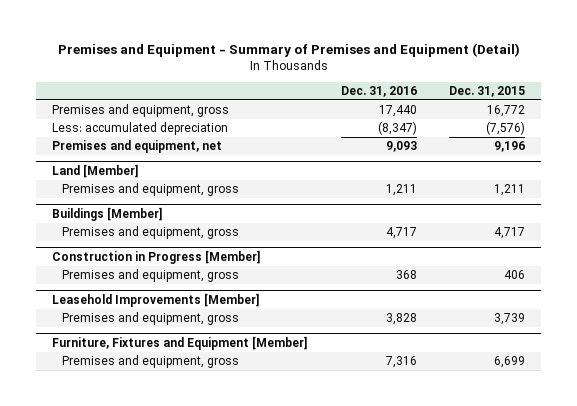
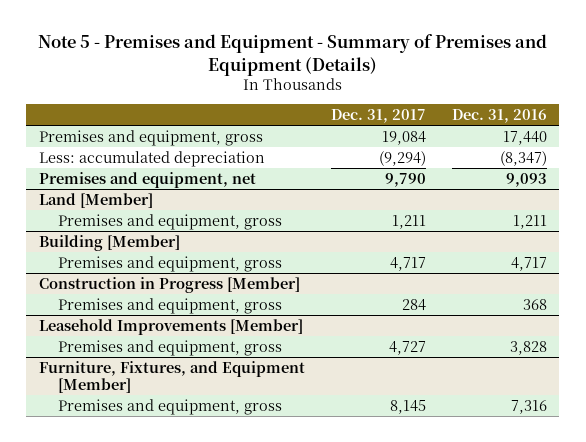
[57,43,520,58] Premises and Equipment - Summary of Premises and Equipment (Detail) -> [37,34,547,76] Note 5 - Premises and Equipment - Summary of Premises and Equipment (Details)
[448,86,525,98] Dec. 31, 2015 -> none
none -> [330,109,426,124] Dec. 31, 2017
[52,206,164,221] Buildings [Member] -> [39,234,181,251] Building [Member]
[52,335,309,350] Furniture, Fixtures and Equipment [Member] -> [39,360,306,393] Furniture, Fixtures, and Equipment [Member]

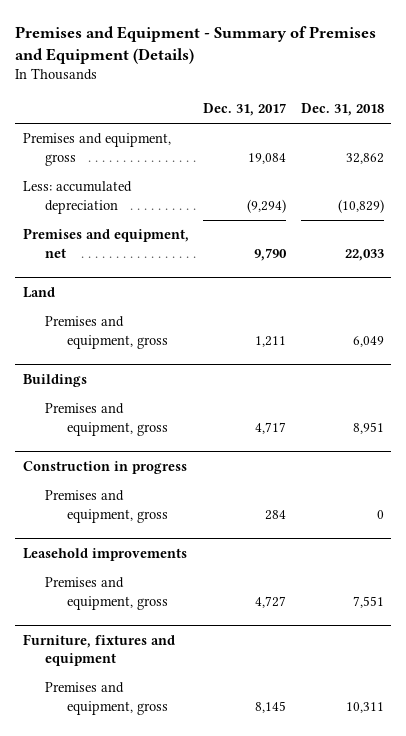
[37,34,547,76] Note 5 - Premises and Equipment - Summary of Premises and Equipment (Details) -> [15,25,377,65] Premises and Equipment - Summary of Premises and Equipment (Details)
[451,109,547,124] Dec. 31, 2016 -> none
none -> [300,103,384,117] Dec. 31, 2018
[39,192,154,208] Land [Member] -> [22,286,55,298] Land
[39,234,181,251] Building [Member] -> [22,373,87,387] Buildings
[39,276,301,293] Construction in Progress [Member] -> [22,460,187,474] Construction in progress
[39,318,304,335] Leasehold Improvements [Member] -> [22,547,187,561] Leasehold improvements
[39,360,306,393] Furniture, Fixtures, and Equipment [Member] -> [22,633,175,667] Furniture, fixtures and equipment

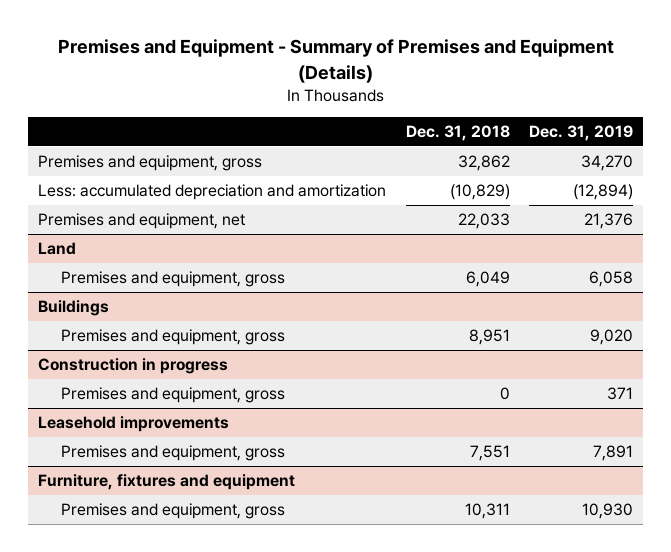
[203,103,287,117] Dec. 31, 2017 -> none
none -> [529,125,634,142] Dec. 31, 2019
[22,181,132,214] Less: accumulated depreciation -> [38,184,387,201] Less: accumulated depreciation and amortization

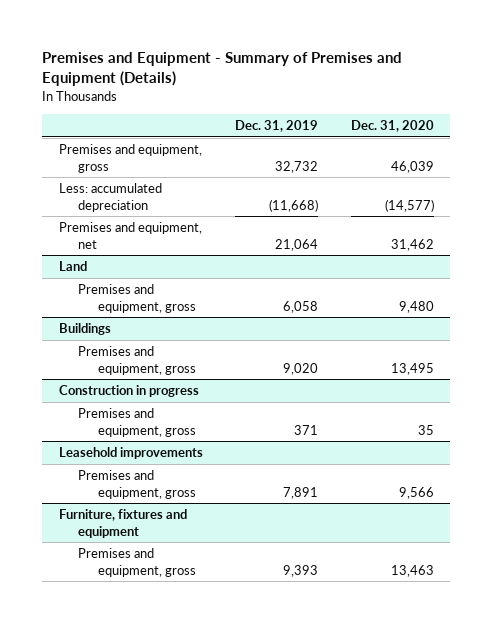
[405,125,510,142] Dec. 31, 2018 -> none
none -> [350,120,434,133] Dec. 31, 2020
[581,155,634,172] 34,270 -> [275,160,319,173] 32,732
[38,184,387,201] Less: accumulated depreciation and amortization -> [58,183,162,212] Less: accumulated depreciation
[573,184,634,201] (12,894) -> [269,198,319,212] (11,668)
[584,213,634,230] 21,376 -> [275,238,319,251] 21,064
[582,503,634,520] 10,930 -> [283,564,319,577] 9,393

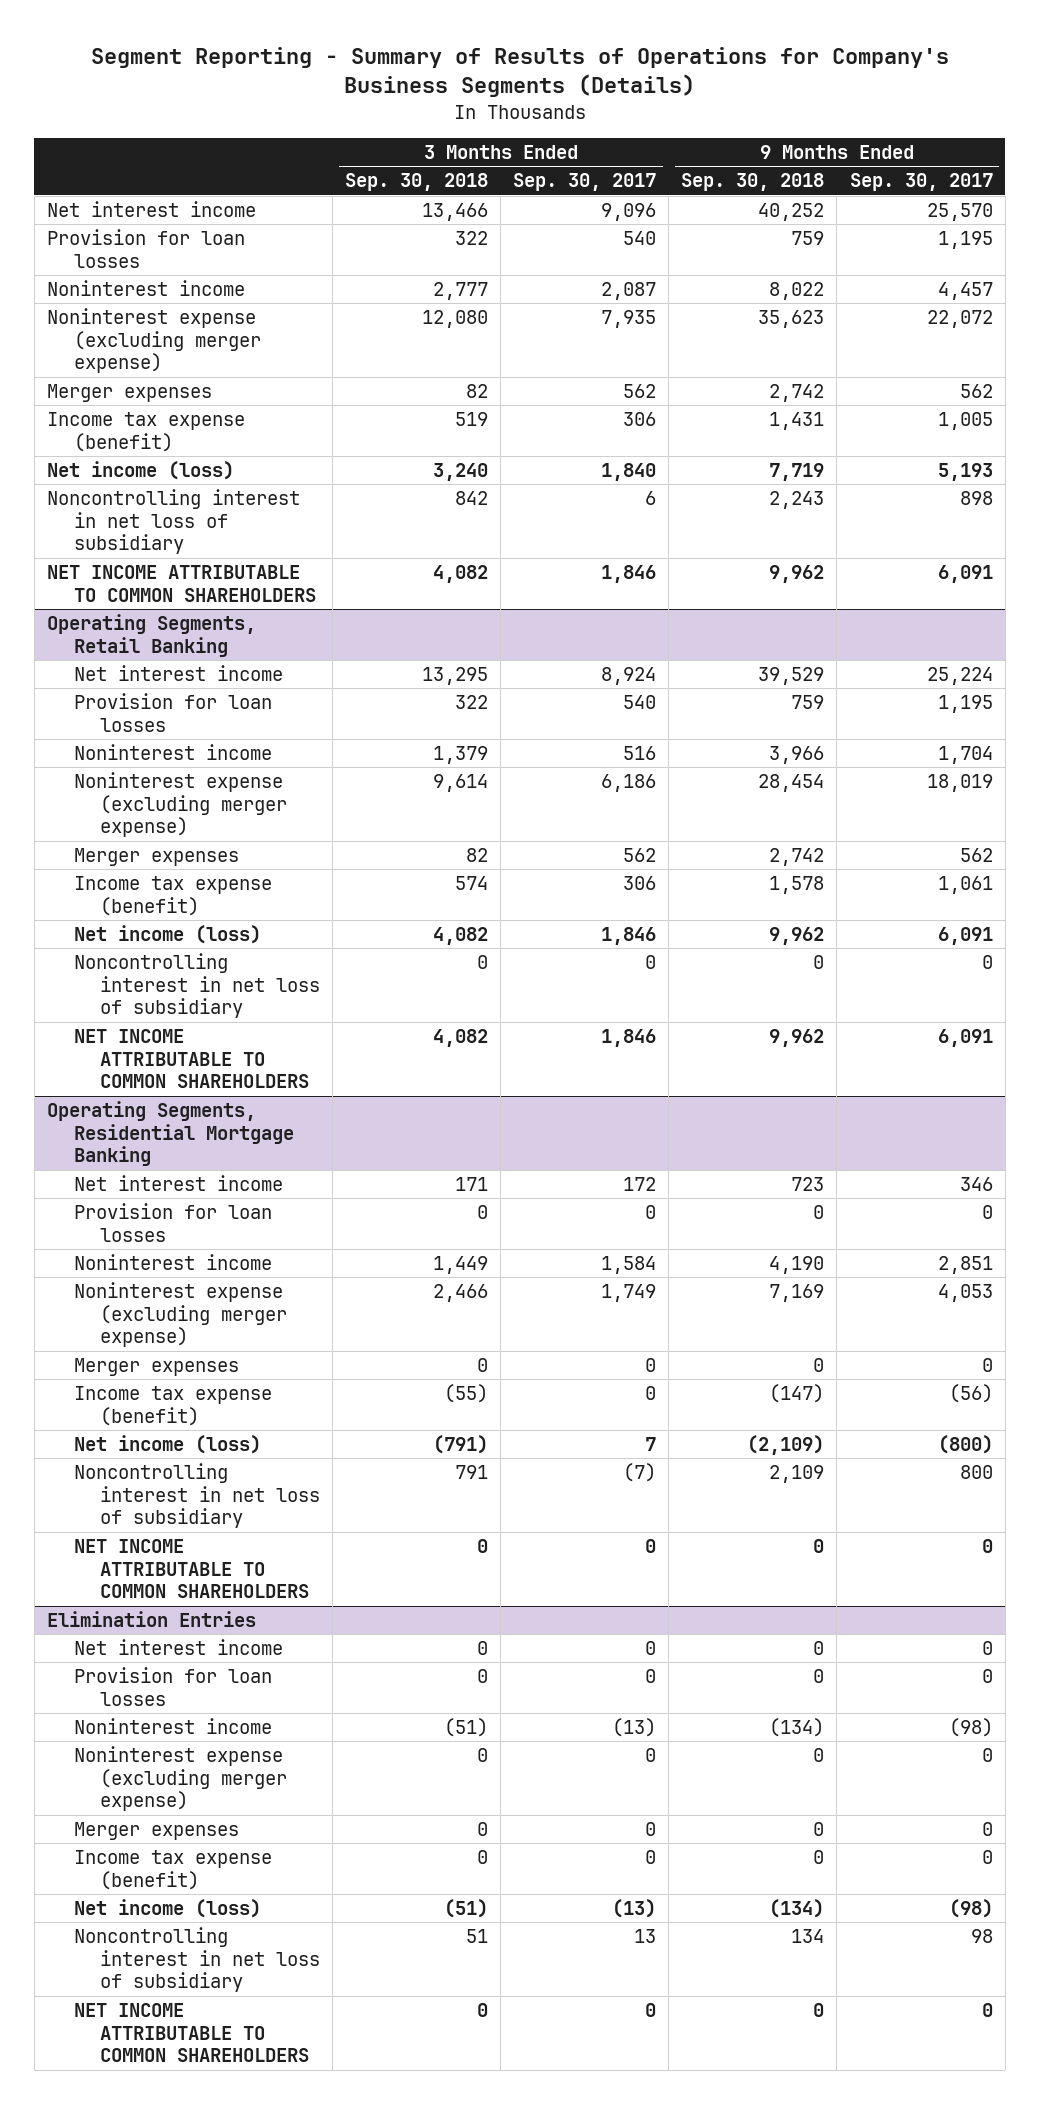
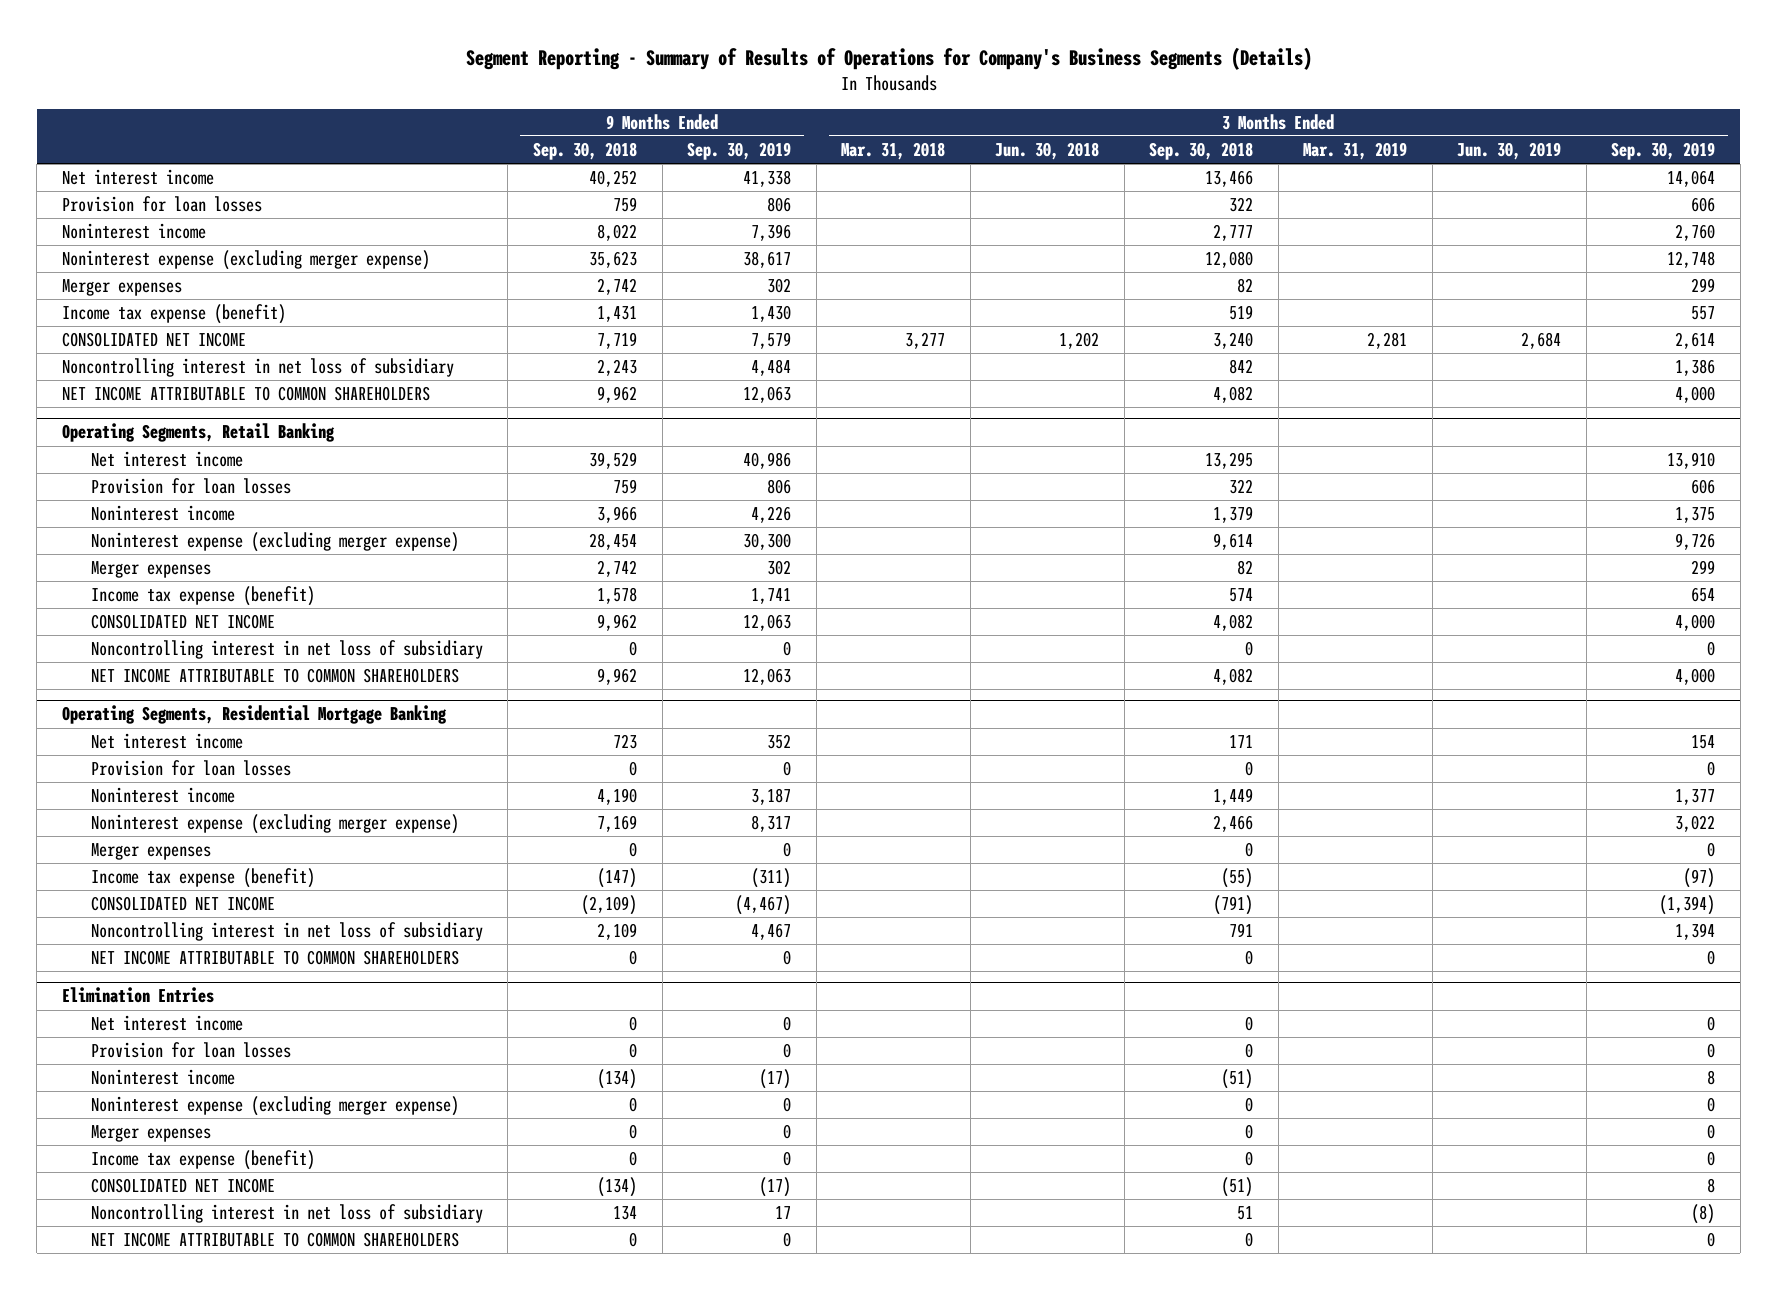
[513,173,657,192] Sep. 30, 2017 -> none
[849,173,993,192] Sep. 30, 2017 -> none
none -> [687,142,792,161] Sep. 30, 2019
none -> [841,142,946,161] Mar. 31, 2018
none -> [995,142,1100,161] Jun. 30, 2018
none -> [1303,142,1408,161] Mar. 31, 2019
none -> [1457,142,1562,161] Jun. 30, 2019
none -> [1611,142,1716,161] Sep. 30, 2019
[46,461,234,481] Net income (loss) -> [61,332,246,348] CONSOLIDATED NET INCOME
[73,925,261,945] Net income (loss) -> [90,614,275,630] CONSOLIDATED NET INCOME
[73,1435,261,1455] Net income (loss) -> [90,896,275,912] CONSOLIDATED NET INCOME
[73,1899,261,1919] Net income (loss) -> [90,1178,275,1194] CONSOLIDATED NET INCOME

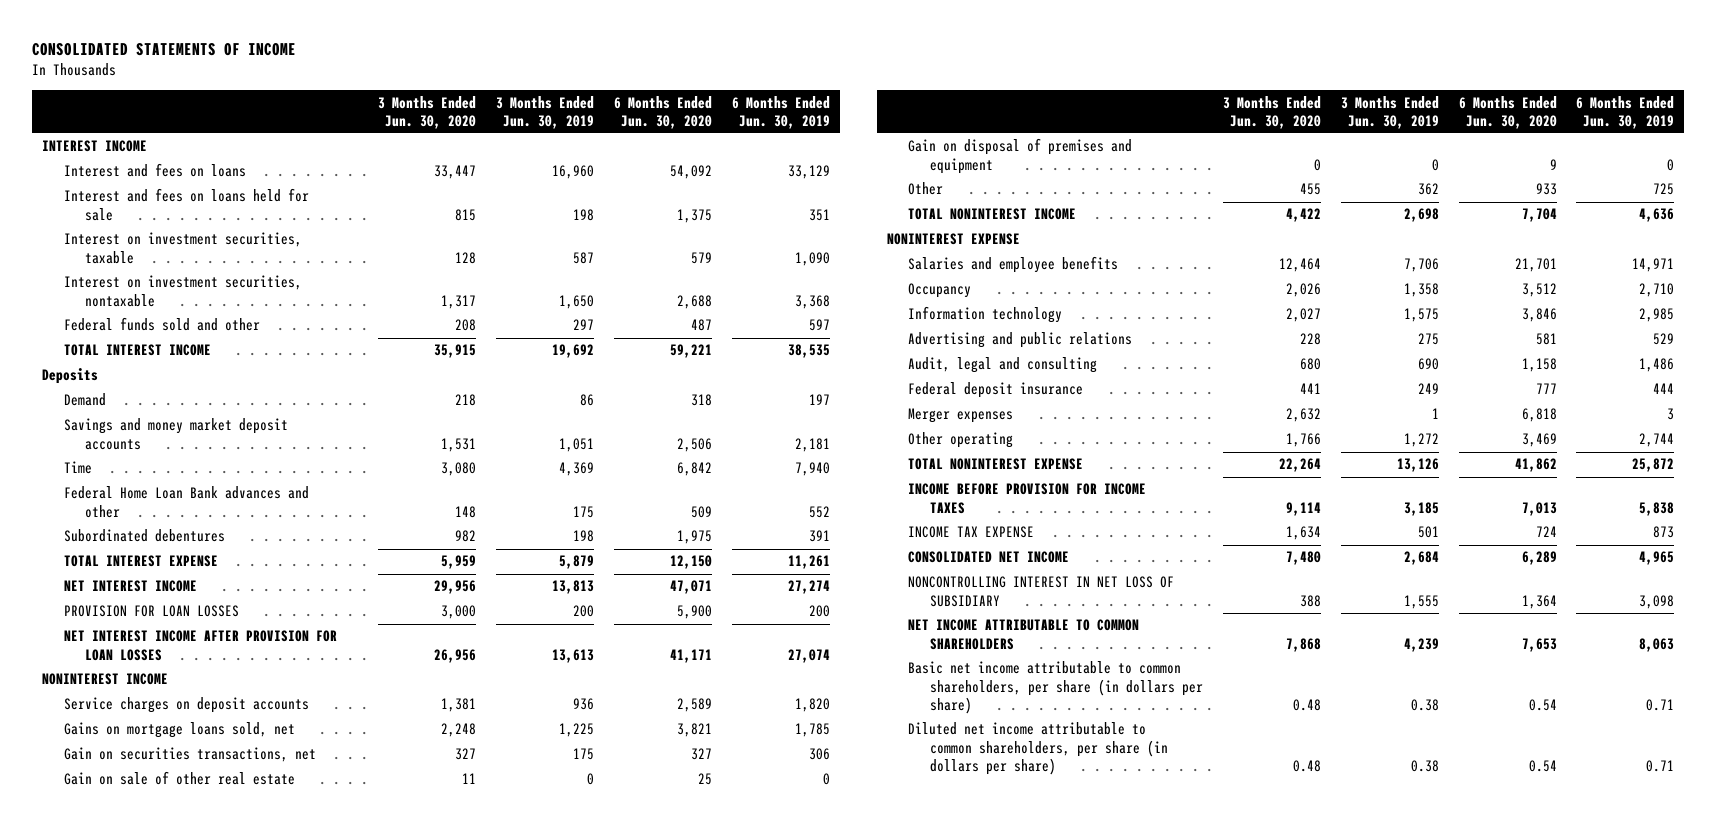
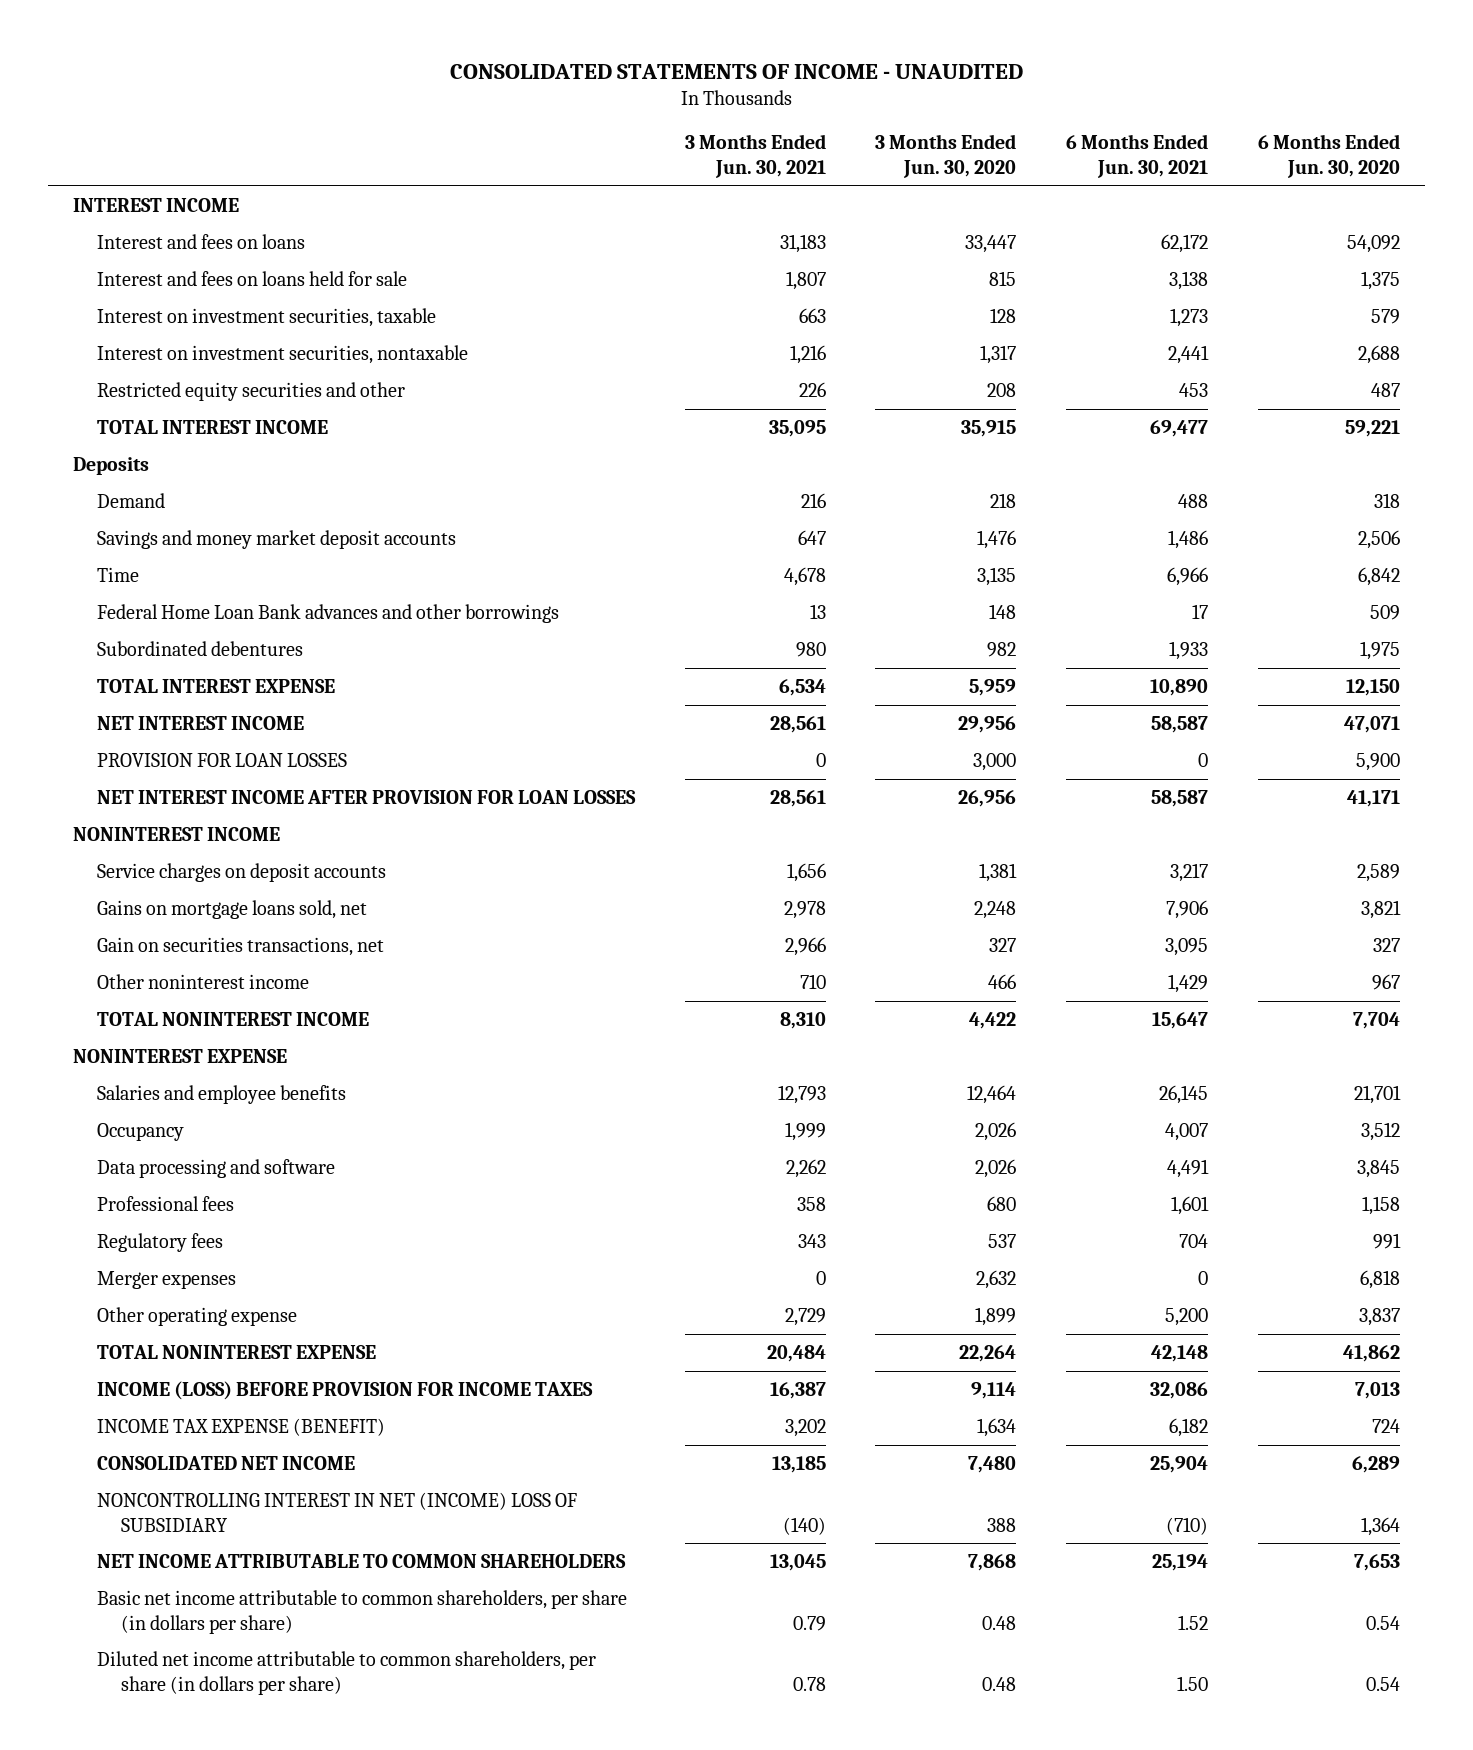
[32,43,297,57] CONSOLIDATED STATEMENTS OF INCOME -> [449,63,1023,79] CONSOLIDATED STATEMENTS OF INCOME - UNAUDITED
[496,95,595,129] 3 Months Ended Jun. 30, 2019 -> none
[731,95,830,129] 6 Months Ended Jun. 30, 2019 -> none
none -> [684,134,826,179] 3 Months Ended Jun. 30, 2021
none -> [1066,134,1209,179] 6 Months Ended Jun. 30, 2021
[63,317,260,332] Federal funds sold and other -> [96,381,405,401] Restricted equity securities and other
[441,437,477,452] 1,531 -> [977,529,1017,549] 1,476
[441,462,477,477] 3,080 -> [977,566,1017,586] 3,135
[63,486,309,518] Federal Home Loan Bank advances and other -> [96,603,559,623] Federal Home Loan Bank advances and other borrowings
[63,771,295,786] Gain on sale of other real estate -> none
[908,138,1133,174] Gain on disposal of premises and equipment -> none
[908,182,944,196] Other -> [96,973,309,989] Other noninterest income
[1299,183,1321,196] 455 -> [988,973,1017,989] 466
[1535,183,1557,196] 933 -> [1371,973,1400,990] 967
[908,306,1063,324] Information technology -> none
[908,332,1133,349] Advertising and public relations -> none
[908,382,1084,399] Federal deposit insurance -> none
none -> [96,1158,335,1178] Data processing and software
[908,357,1098,374] Audit, legal and consulting -> [96,1195,234,1211] Professional fees
none -> [96,1232,223,1252] Regulatory fees
[908,432,1014,449] Other operating -> [96,1306,297,1326] Other operating expense
[1285,433,1321,448] 1,766 -> [975,1306,1017,1326] 1,899
[1521,433,1557,448] 3,469 -> [1358,1307,1400,1326] 3,837
[908,483,1147,514] INCOME BEFORE PROVISION FOR INCOME TAXES -> [96,1380,593,1400] INCOME (LOSS) BEFORE PROVISION FOR INCOME TAXES
[908,526,1035,539] INCOME TAX EXPENSE -> [96,1417,385,1436] INCOME TAX EXPENSE (BENEFIT)
[908,576,1175,607] NONCONTROLLING INTEREST IN NET LOSS OF SUBSIDIARY -> [96,1491,577,1532] NONCONTROLLING INTEREST IN NET (INCOME) LOSS OF SUBSIDIARY

